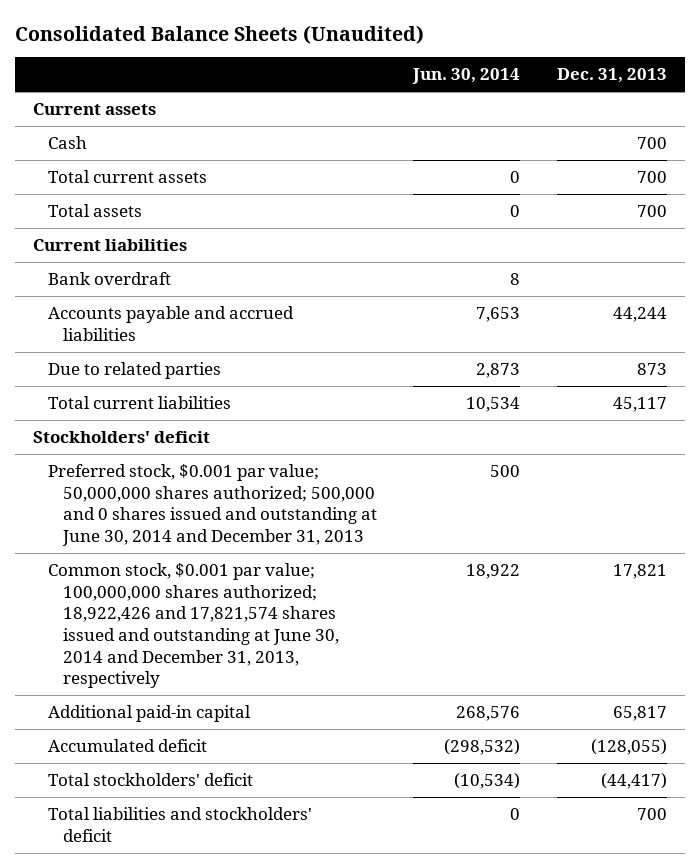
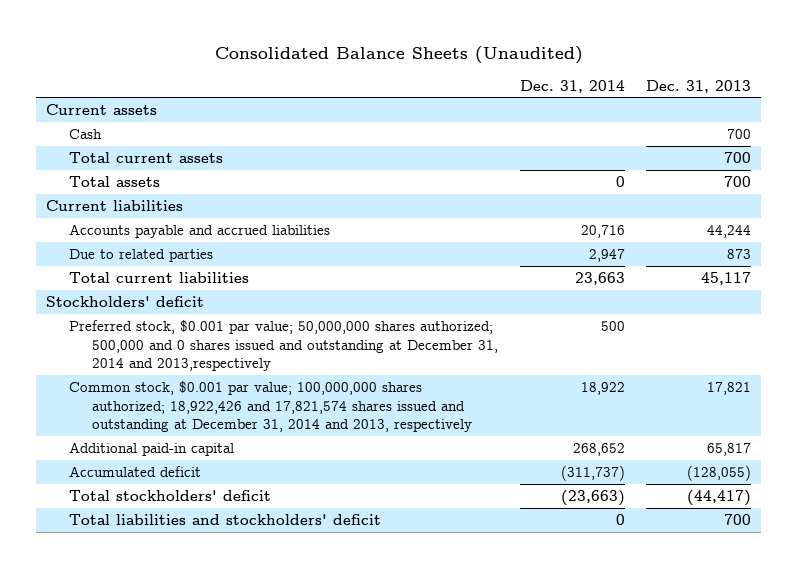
[412,68,521,85] Jun. 30, 2014 -> none
none -> [519,79,625,93] Dec. 31, 2014
[47,271,171,285] Bank overdraft -> none
[47,463,377,546] Preferred stock, $0.001 par value; 50,000,000 shares authorized; 500,000 and 0 shares issued and outstanding at June 30, 2014 and December 31, 2013 -> [69,319,499,372] Preferred stock, $0.001 par value; 50,000,000 shares authorized; 500,000 and 0 shares issued and outstanding at December 31, 2014 and 2013,respectively
[47,562,339,689] Common stock, $0.001 par value; 100,000,000 shares authorized; 18,922,426 and 17,821,574 shares issued and outstanding at June 30, 2014 and December 31, 2013, respectively -> [69,380,473,433] Common stock, $0.001 par value; 100,000,000 shares authorized; 18,922,426 and 17,821,574 shares issued and outstanding at December 31, 2014 and 2013, respectively

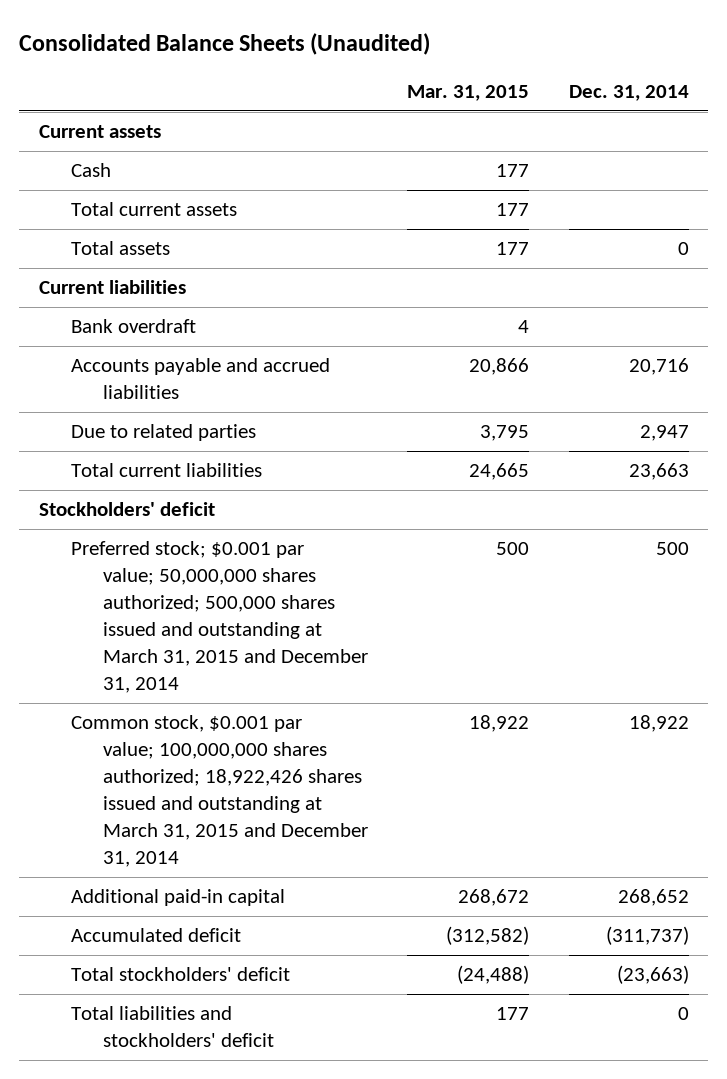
[645,79,751,93] Dec. 31, 2013 -> none
none -> [407,85,530,102] Mar. 31, 2015
none -> [70,319,196,334] Bank overdraft
[69,319,499,372] Preferred stock, $0.001 par value; 50,000,000 shares authorized; 500,000 and 0 shares issued and outstanding at December 31, 2014 and 2013,respectively -> [70,541,368,694] Preferred stock; $0.001 par value; 50,000,000 shares authorized; 500,000 shares issued and outstanding at March 31, 2015 and December 31, 2014
[69,380,473,433] Common stock, $0.001 par value; 100,000,000 shares authorized; 18,922,426 and 17,821,574 shares issued and outstanding at December 31, 2014 and 2013, respectively -> [70,715,368,868] Common stock, $0.001 par value; 100,000,000 shares authorized; 18,922,426 shares issued and outstanding at March 31, 2015 and December 31, 2014

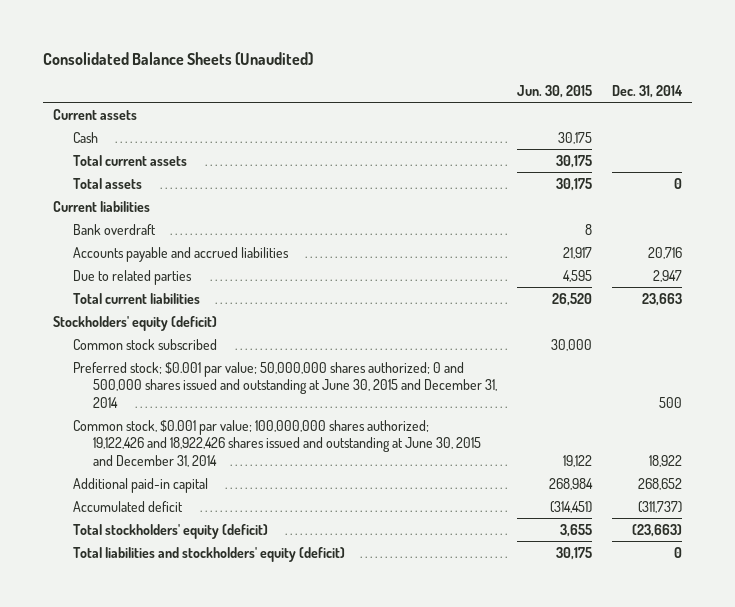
[407,85,530,102] Mar. 31, 2015 -> none
none -> [517,84,593,98] Jun. 30, 2015
[38,502,215,517] Stockholders' deficit -> [53,315,218,331] Stockholders' equity (deficit)
none -> [73,338,218,350] Common stock subscribed
[70,541,368,694] Preferred stock; $0.001 par value; 50,000,000 shares authorized; 500,000 shares issued and outstanding at March 31, 2015 and December 31, 2014 -> [73,361,498,408] Preferred stock; $0.001 par value; 50,000,000 shares authorized; 0 and 500,000 shares issued and outstanding at June 30, 2015 and December 31, 2014
[70,715,368,868] Common stock, $0.001 par value; 100,000,000 shares authorized; 18,922,426 shares issued and outstanding at March 31, 2015 and December 31, 2014 -> [73,419,482,467] Common stock, $0.001 par value; 100,000,000 shares authorized; 19,122,426 and 18,922,426 shares issued and outstanding at June 30, 2015 and December 31, 2014
[70,967,290,982] Total stockholders' deficit -> [73,523,269,539] Total stockholders' equity (deficit)
[70,1006,274,1048] Total liabilities and stockholders' deficit -> [73,546,346,562] Total liabilities and stockholders' equity (deficit)

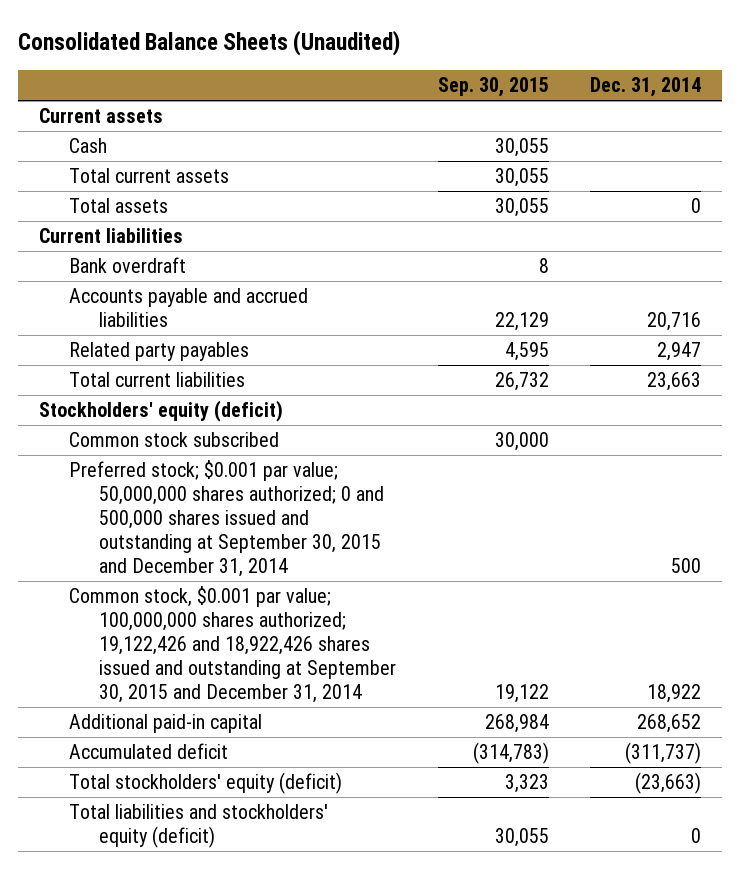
[517,84,593,98] Jun. 30, 2015 -> none
none -> [437,77,549,98] Sep. 30, 2015
[73,269,193,285] Due to related parties -> [69,342,250,362] Related party payables
[73,361,498,408] Preferred stock; $0.001 par value; 50,000,000 shares authorized; 0 and 500,000 shares issued and outstanding at June 30, 2015 and December 31, 2014 -> [69,460,385,578] Preferred stock; $0.001 par value; 50,000,000 shares authorized; 0 and 500,000 shares issued and outstanding at September 30, 2015 and December 31, 2014
[73,419,482,467] Common stock, $0.001 par value; 100,000,000 shares authorized; 19,122,426 and 18,922,426 shares issued and outstanding at June 30, 2015 and December 31, 2014 -> [69,586,397,704] Common stock, $0.001 par value; 100,000,000 shares authorized; 19,122,426 and 18,922,426 shares issued and outstanding at September 30, 2015 and December 31, 2014

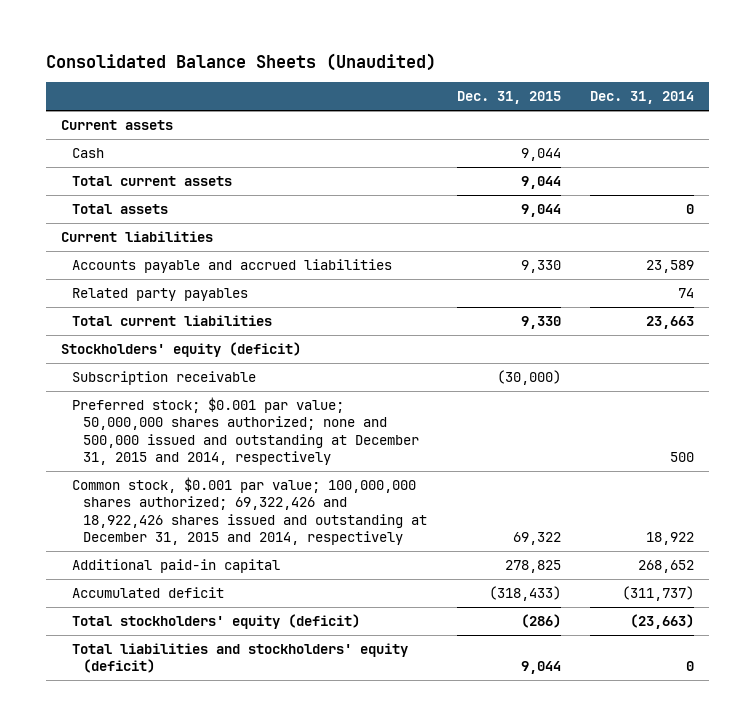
[437,77,549,98] Sep. 30, 2015 -> none
none -> [456,91,561,105] Dec. 31, 2015
[69,257,187,274] Bank overdraft -> none
[647,312,702,332] 20,716 -> [646,260,695,274] 23,589
[657,342,702,362] 2,947 -> [678,288,695,299] 74
[69,432,280,448] Common stock subscribed -> [72,371,257,386] Subscription receivable
[69,460,385,578] Preferred stock; $0.001 par value; 50,000,000 shares authorized; 0 and 500,000 shares issued and outstanding at September 30, 2015 and December 31, 2014 -> [72,397,420,466] Preferred stock; $0.001 par value; 50,000,000 shares authorized; none and 500,000 issued and outstanding at December 31, 2015 and 2014, respectively
[69,586,397,704] Common stock, $0.001 par value; 100,000,000 shares authorized; 19,122,426 and 18,922,426 shares issued and outstanding at September 30, 2015 and December 31, 2014 -> [72,477,428,546] Common stock, $0.001 par value; 100,000,000 shares authorized; 69,322,426 and 18,922,426 shares issued and outstanding at December 31, 2015 and 2014, respectively

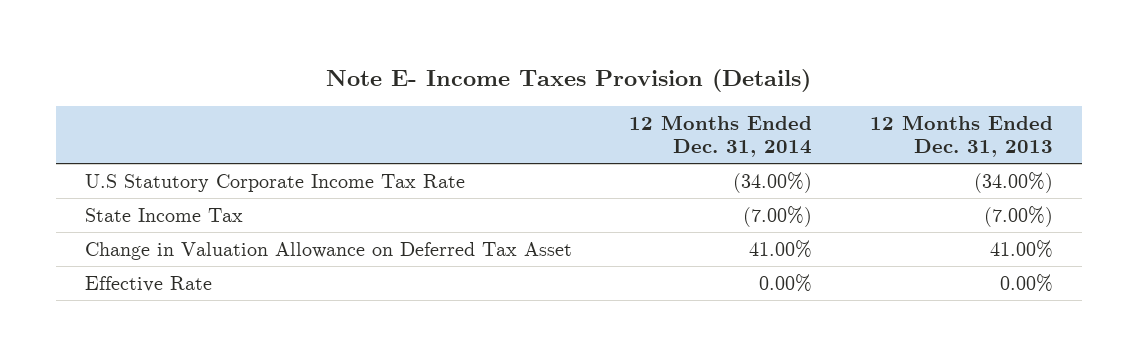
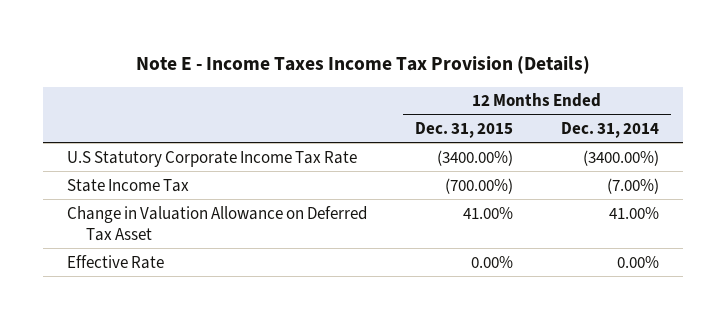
[325,69,811,93] Note E- Income Taxes Provision (Details) -> [136,55,591,74] Note E - Income Taxes Income Tax Provision (Details)
[869,114,1053,158] 12 Months Ended Dec. 31, 2013 -> none
none -> [415,122,514,139] Dec. 31, 2015
[733,171,813,193] (34.00%) -> [583,149,660,166] (3400.00%)

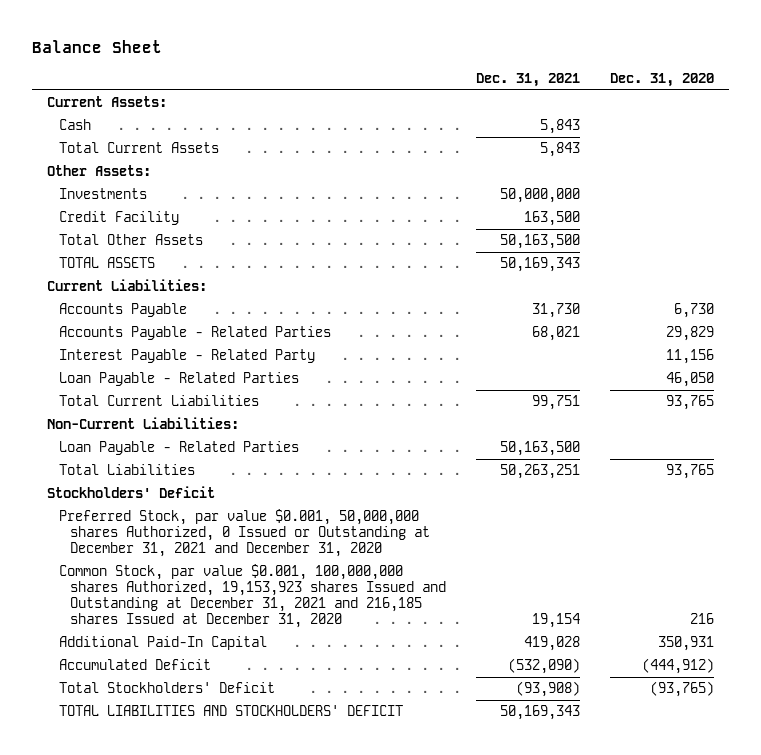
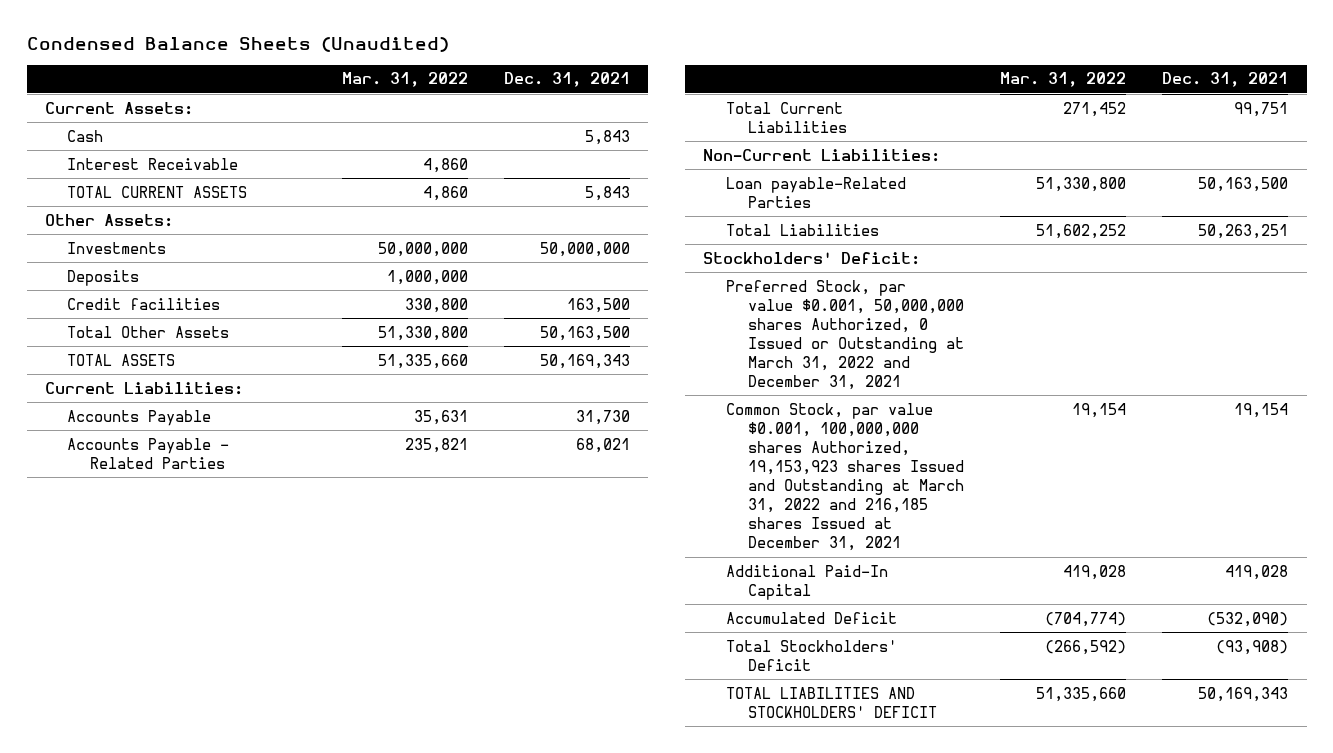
[32,40,163,54] Balance Sheet -> [26,36,449,52] Condensed Balance Sheets (Unaudited)
[609,72,714,87] Dec. 31, 2020 -> none
none -> [341,72,468,88] Mar. 31, 2022
none -> [67,157,239,170] Interest Receivable
[58,142,219,154] Total Current Assets -> [67,185,248,198] TOTAL CURRENT ASSETS
none -> [67,269,140,286] Deposits
[58,211,179,226] Credit Facility -> [67,297,221,310] Credit facilities
[58,349,315,364] Interest Payable - Related Party -> none
[58,372,299,387] Loan Payable - Related Parties -> none
[58,441,299,456] Loan Payable - Related Parties -> [725,176,906,208] Loan payable-Related Parties
[46,486,215,499] Stockholders' Deficit -> [703,251,921,265] Stockholders' Deficit:
[58,509,431,558] Preferred Stock, par value $0.001, 50,000,000 shares Authorized, 0 Issued or Outstanding at December 31, 2021 and December 31, 2020 -> [725,279,964,391] Preferred Stock, par value $0.001, 50,000,000 shares Authorized, 0 Issued or Outstanding at March 31, 2022 and December 31, 2021
[58,564,447,629] Common Stock, par value $0.001, 100,000,000 shares Authorized, 19,153,923 shares Issued and Outstanding at December 31, 2021 and 216,185 shares Issued at December 31, 2020 -> [725,402,964,552] Common Stock, par value $0.001, 100,000,000 shares Authorized, 19,153,923 shares Issued and Outstanding at March 31, 2022 and 216,185 shares Issued at December 31, 2021

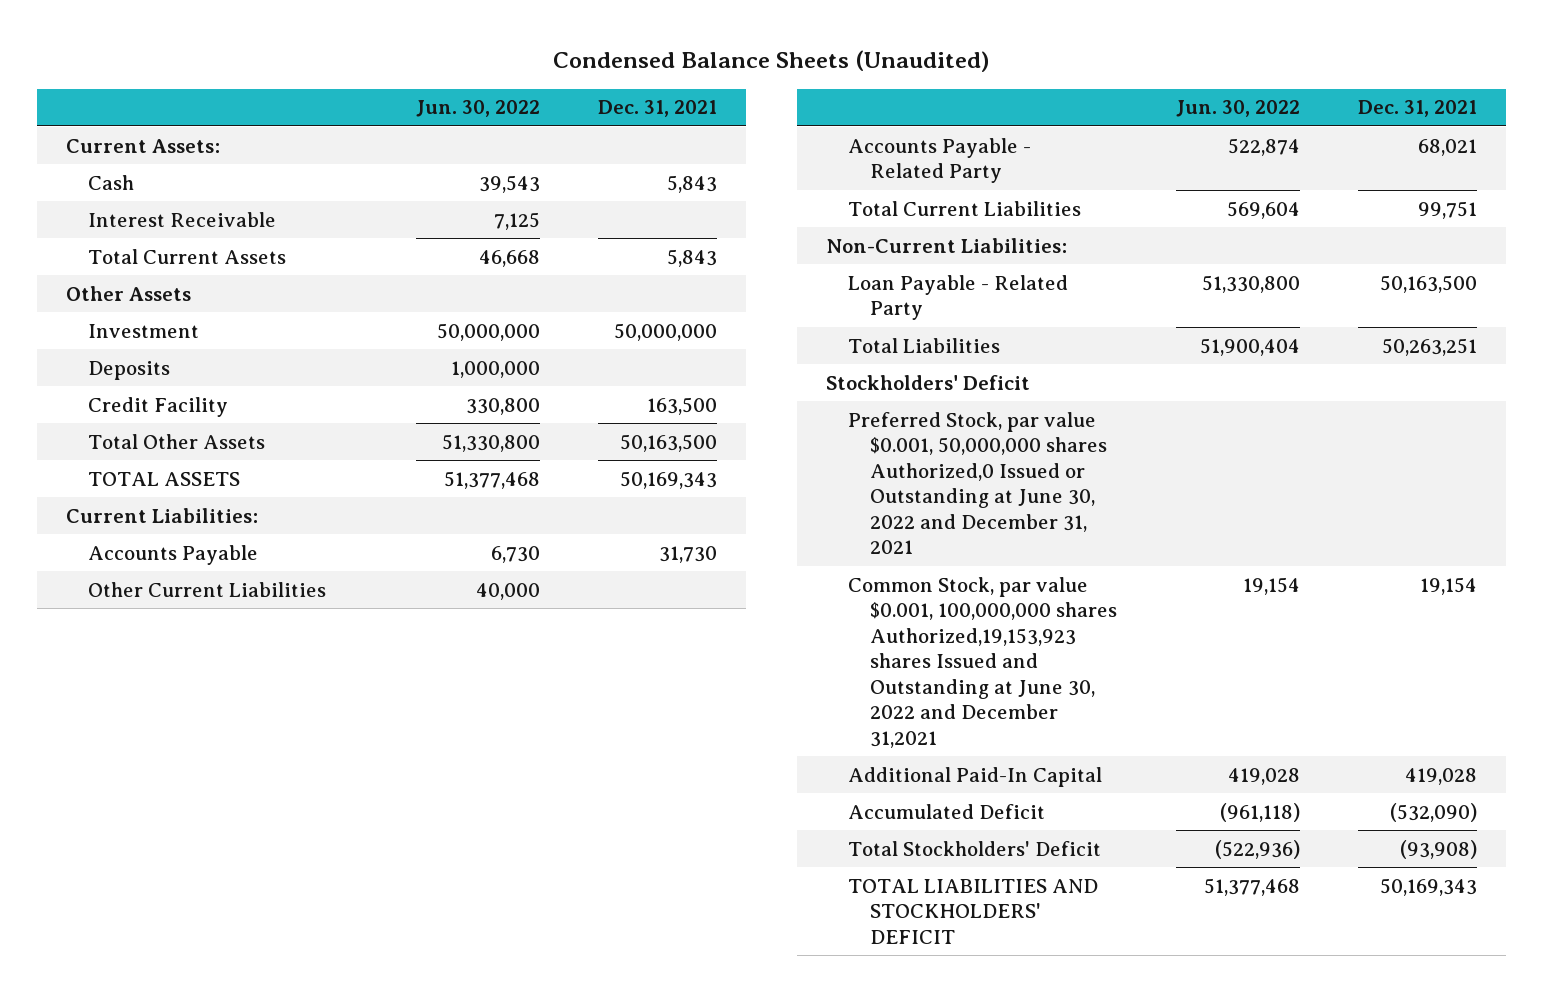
[341,72,468,88] Mar. 31, 2022 -> none
none -> [415,100,540,118] Jun. 30, 2022
[67,185,248,198] TOTAL CURRENT ASSETS -> [88,248,287,264] Total Current Assets
[44,213,173,227] Other Assets: -> [65,285,191,301] Other Assets
[67,241,167,254] Investments -> [88,323,200,338] Investment
[67,297,221,310] Credit facilities -> [88,396,229,417] Credit Facility
none -> [88,581,327,597] Other Current Liabilities
[67,437,230,469] Accounts Payable - Related Parties -> [848,137,1032,184] Accounts Payable - Related Party
[725,176,906,208] Loan payable-Related Parties -> [848,274,1069,321] Loan Payable - Related Party
[703,251,921,265] Stockholders' Deficit: -> [825,374,1030,390] Stockholders' Deficit
[725,279,964,391] Preferred Stock, par value $0.001, 50,000,000 shares Authorized, 0 Issued or Outstanding at March 31, 2022 and December 31, 2021 -> [848,411,1108,555] Preferred Stock, par value $0.001, 50,000,000 shares Authorized,0 Issued or Outstanding at June 30, 2022 and December 31, 2021
[725,402,964,552] Common Stock, par value $0.001, 100,000,000 shares Authorized, 19,153,923 shares Issued and Outstanding at March 31, 2022 and 216,185 shares Issued at December 31, 2021 -> [848,576,1118,748] Common Stock, par value $0.001, 100,000,000 shares Authorized,19,153,923 shares Issued and Outstanding at June 30, 2022 and December 31,2021

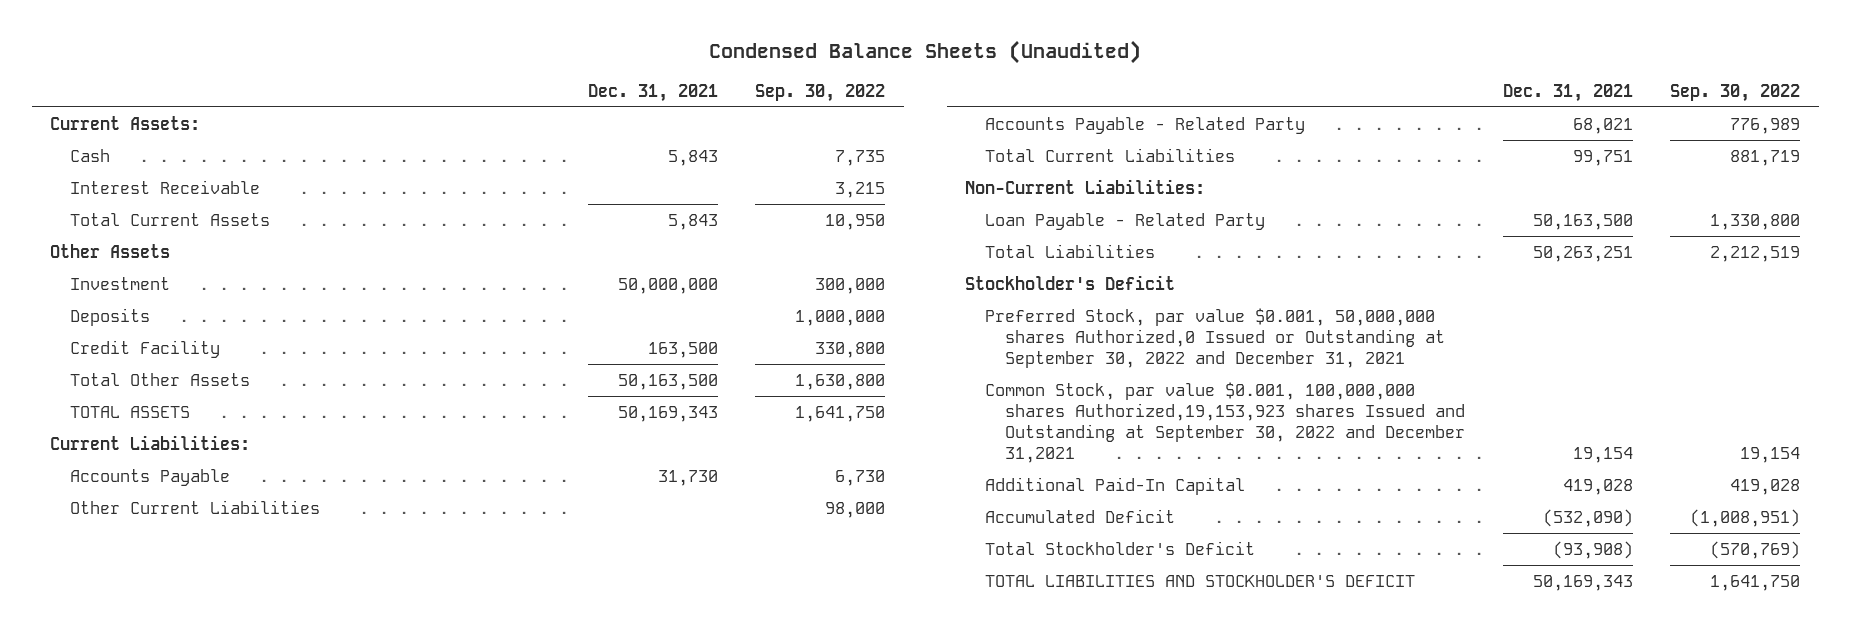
[415,100,540,118] Jun. 30, 2022 -> none
none -> [755,83,886,102] Sep. 30, 2022
[825,374,1030,390] Stockholders' Deficit -> [965,274,1176,290] Stockholder's Deficit
[848,411,1108,555] Preferred Stock, par value $0.001, 50,000,000 shares Authorized,0 Issued or Outstanding at June 30, 2022 and December 31, 2021 -> [985,307,1446,368] Preferred Stock, par value $0.001, 50,000,000 shares Authorized,0 Issued or Outstanding at September 30, 2022 and December 31, 2021
[848,576,1118,748] Common Stock, par value $0.001, 100,000,000 shares Authorized,19,153,923 shares Issued and Outstanding at June 30, 2022 and December 31,2021 -> [985,381,1466,463] Common Stock, par value $0.001, 100,000,000 shares Authorized,19,153,923 shares Issued and Outstanding at September 30, 2022 and December 31,2021
[848,840,1102,856] Total Stockholders' Deficit -> [985,540,1256,555] Total Stockholder's Deficit
[848,878,1099,944] TOTAL LIABILITIES AND STOCKHOLDERS' DEFICIT -> [985,574,1416,587] TOTAL LIABILITIES AND STOCKHOLDER'S DEFICIT

